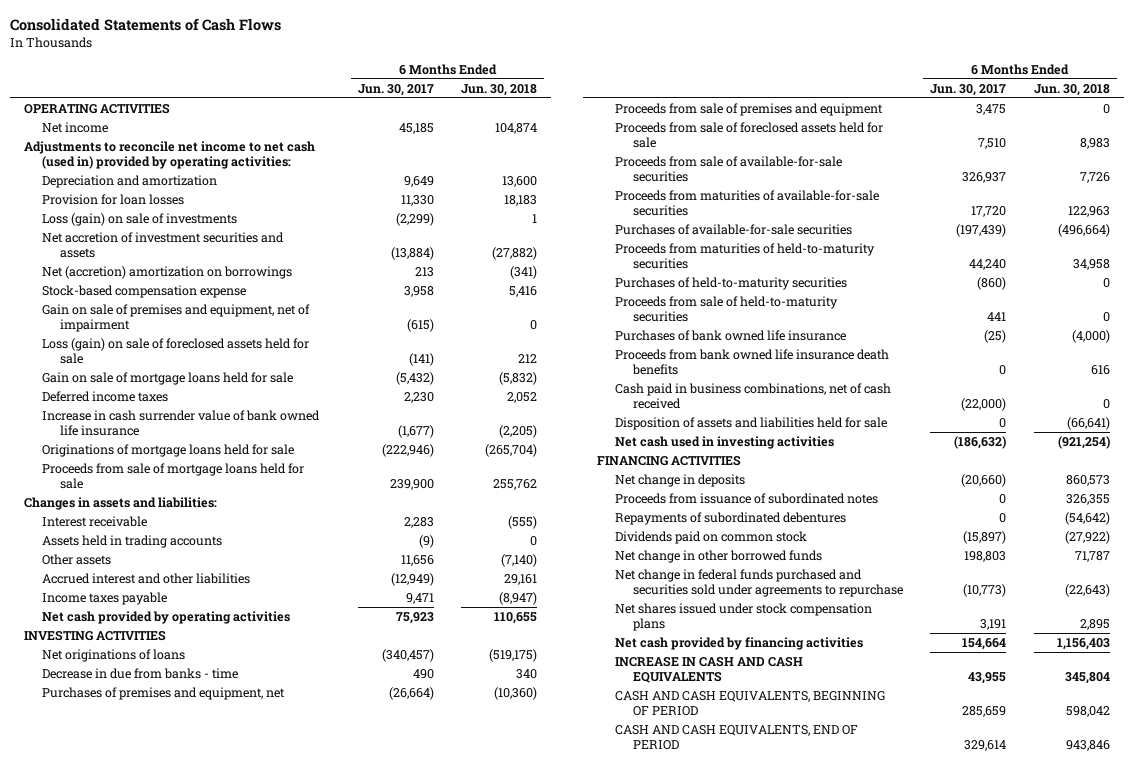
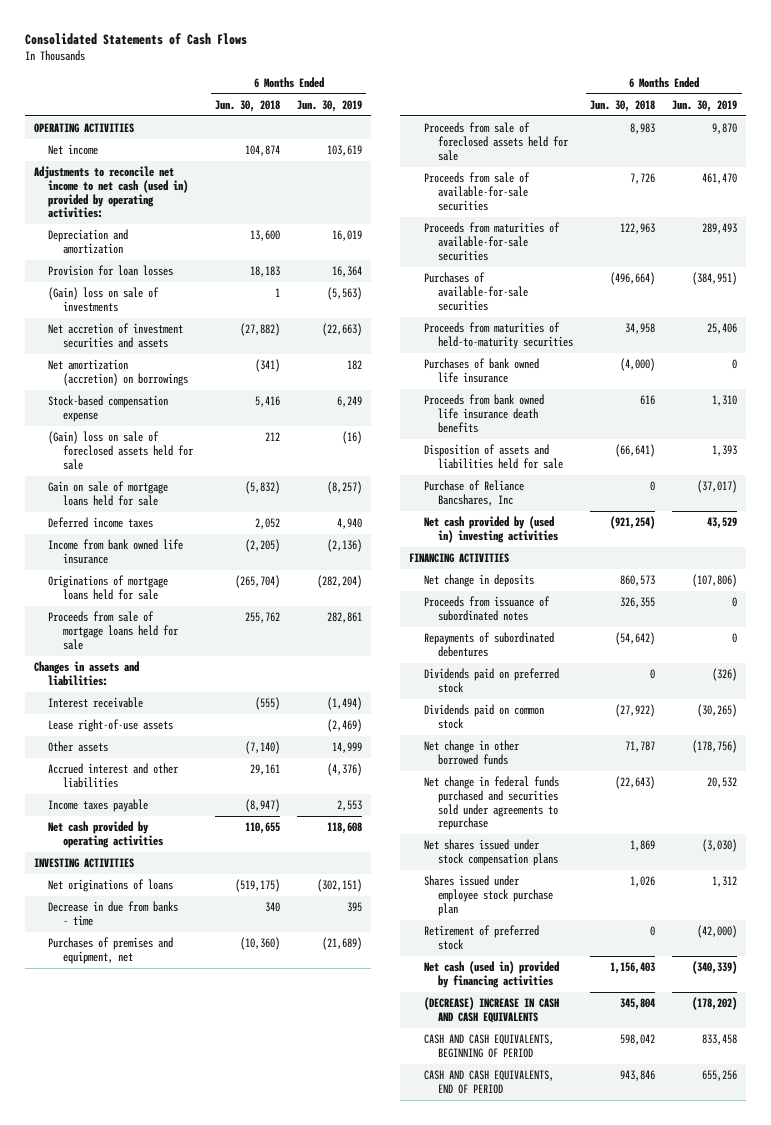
[357,83,434,96] Jun. 30, 2017 -> none
none -> [297,99,363,112] Jun. 30, 2019
[42,212,238,226] Loss (gain) on sale of investments -> [48,287,160,312] (Gain) loss on sale of investments
[42,265,293,279] Net (accretion) amortization on borrowings -> [48,359,189,386] Net amortization (accretion) on borrowings
[42,303,311,332] Gain on sale of premises and equipment, net of impairment -> none
[42,337,310,364] Loss (gain) on sale of foreclosed assets held for sale -> [48,431,195,470] (Gain) loss on sale of foreclosed assets held for sale
[42,409,321,436] Increase in cash surrender value of bank owned life insurance -> [48,539,184,564] Income from bank owned life insurance
[42,534,223,548] Assets held in trading accounts -> none
none -> [48,719,174,733] Lease right-of-use assets
[614,102,883,116] Proceeds from sale of premises and equipment -> none
[614,276,847,290] Purchases of held-to-maturity securities -> none
[614,295,838,322] Proceeds from sale of held-to-maturity securities -> none
[614,382,891,409] Cash paid in business combinations, net of cash received -> none
none -> [423,480,524,506] Purchase of Reliance Bancshares, Inc
[614,435,834,449] Net cash used in investing activities -> [423,516,559,543] Net cash provided by (used in) investing activities
none -> [423,668,559,693] Dividends paid on preferred stock
[1079,618,1110,630] 2,895 -> [630,840,656,852] 1,869
none -> [423,875,554,916] Shares issued under employee stock purchase plan
none -> [423,925,539,950] Retirement of preferred stock
[614,636,863,650] Net cash provided by financing activities -> [423,961,559,988] Net cash (used in) provided by financing activities
[614,655,803,683] INCREASE IN CASH AND CASH EQUIVALENTS -> [423,997,559,1023] (DECREASE) INCREASE IN CASH AND CASH EQUIVALENTS

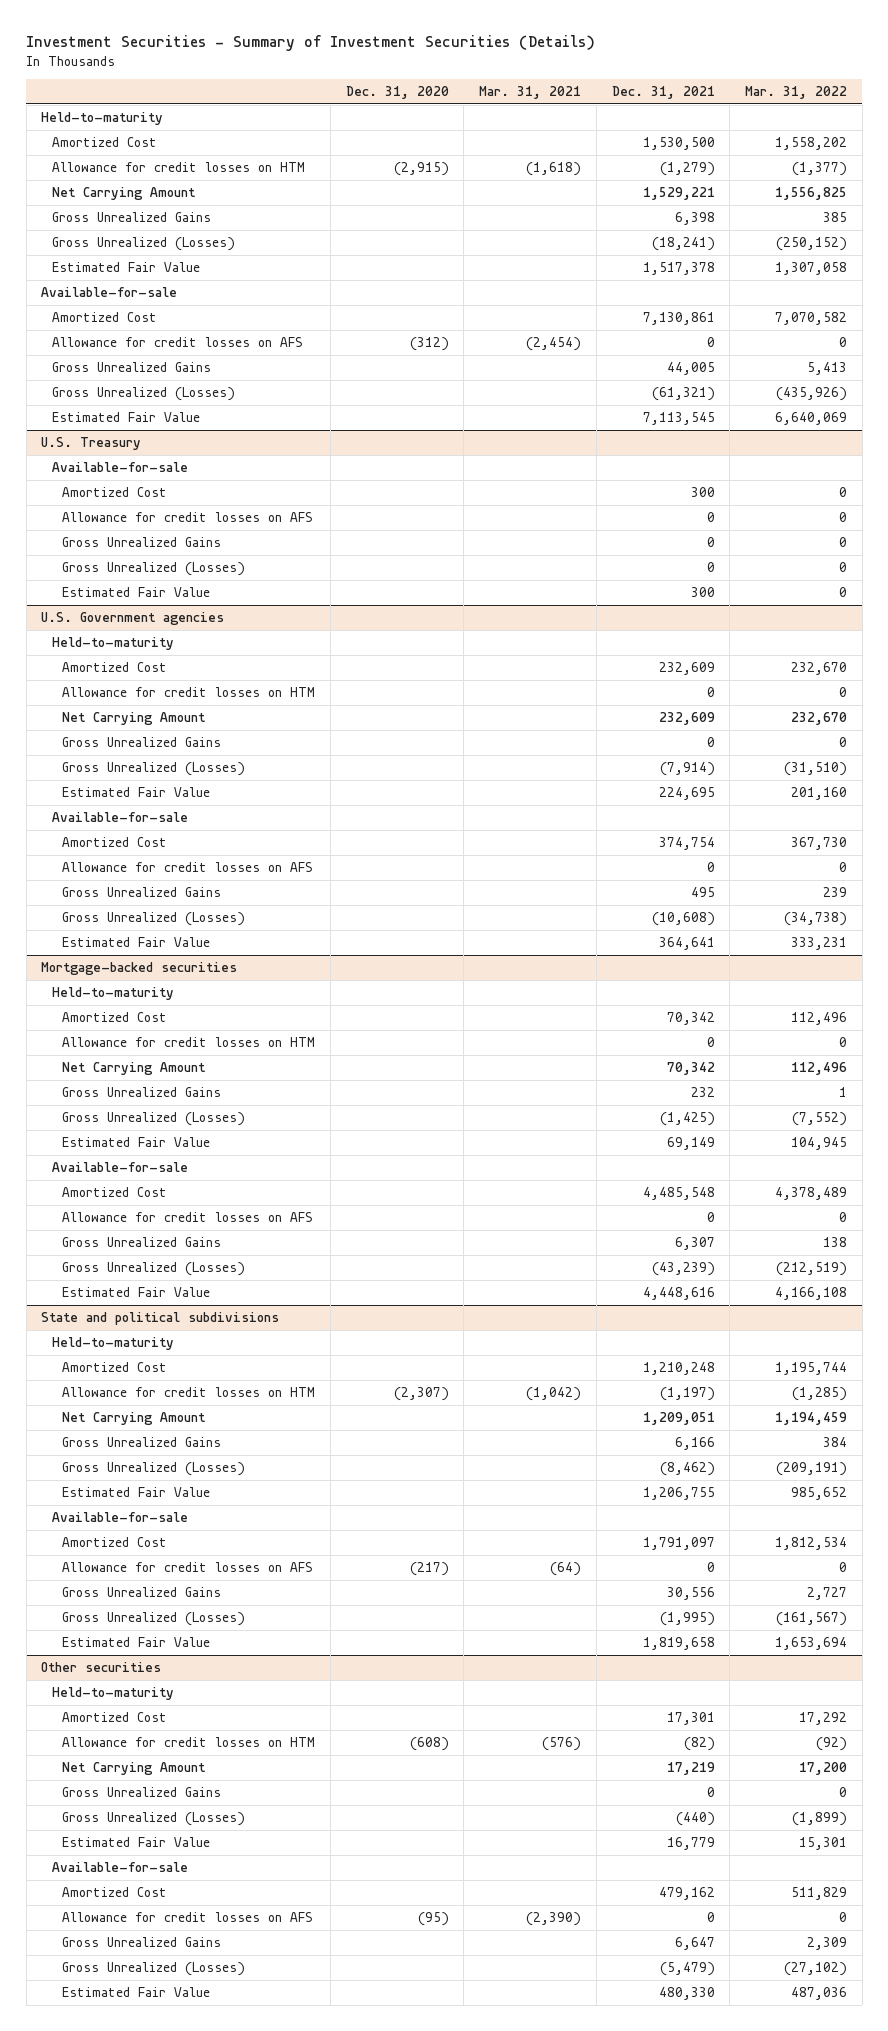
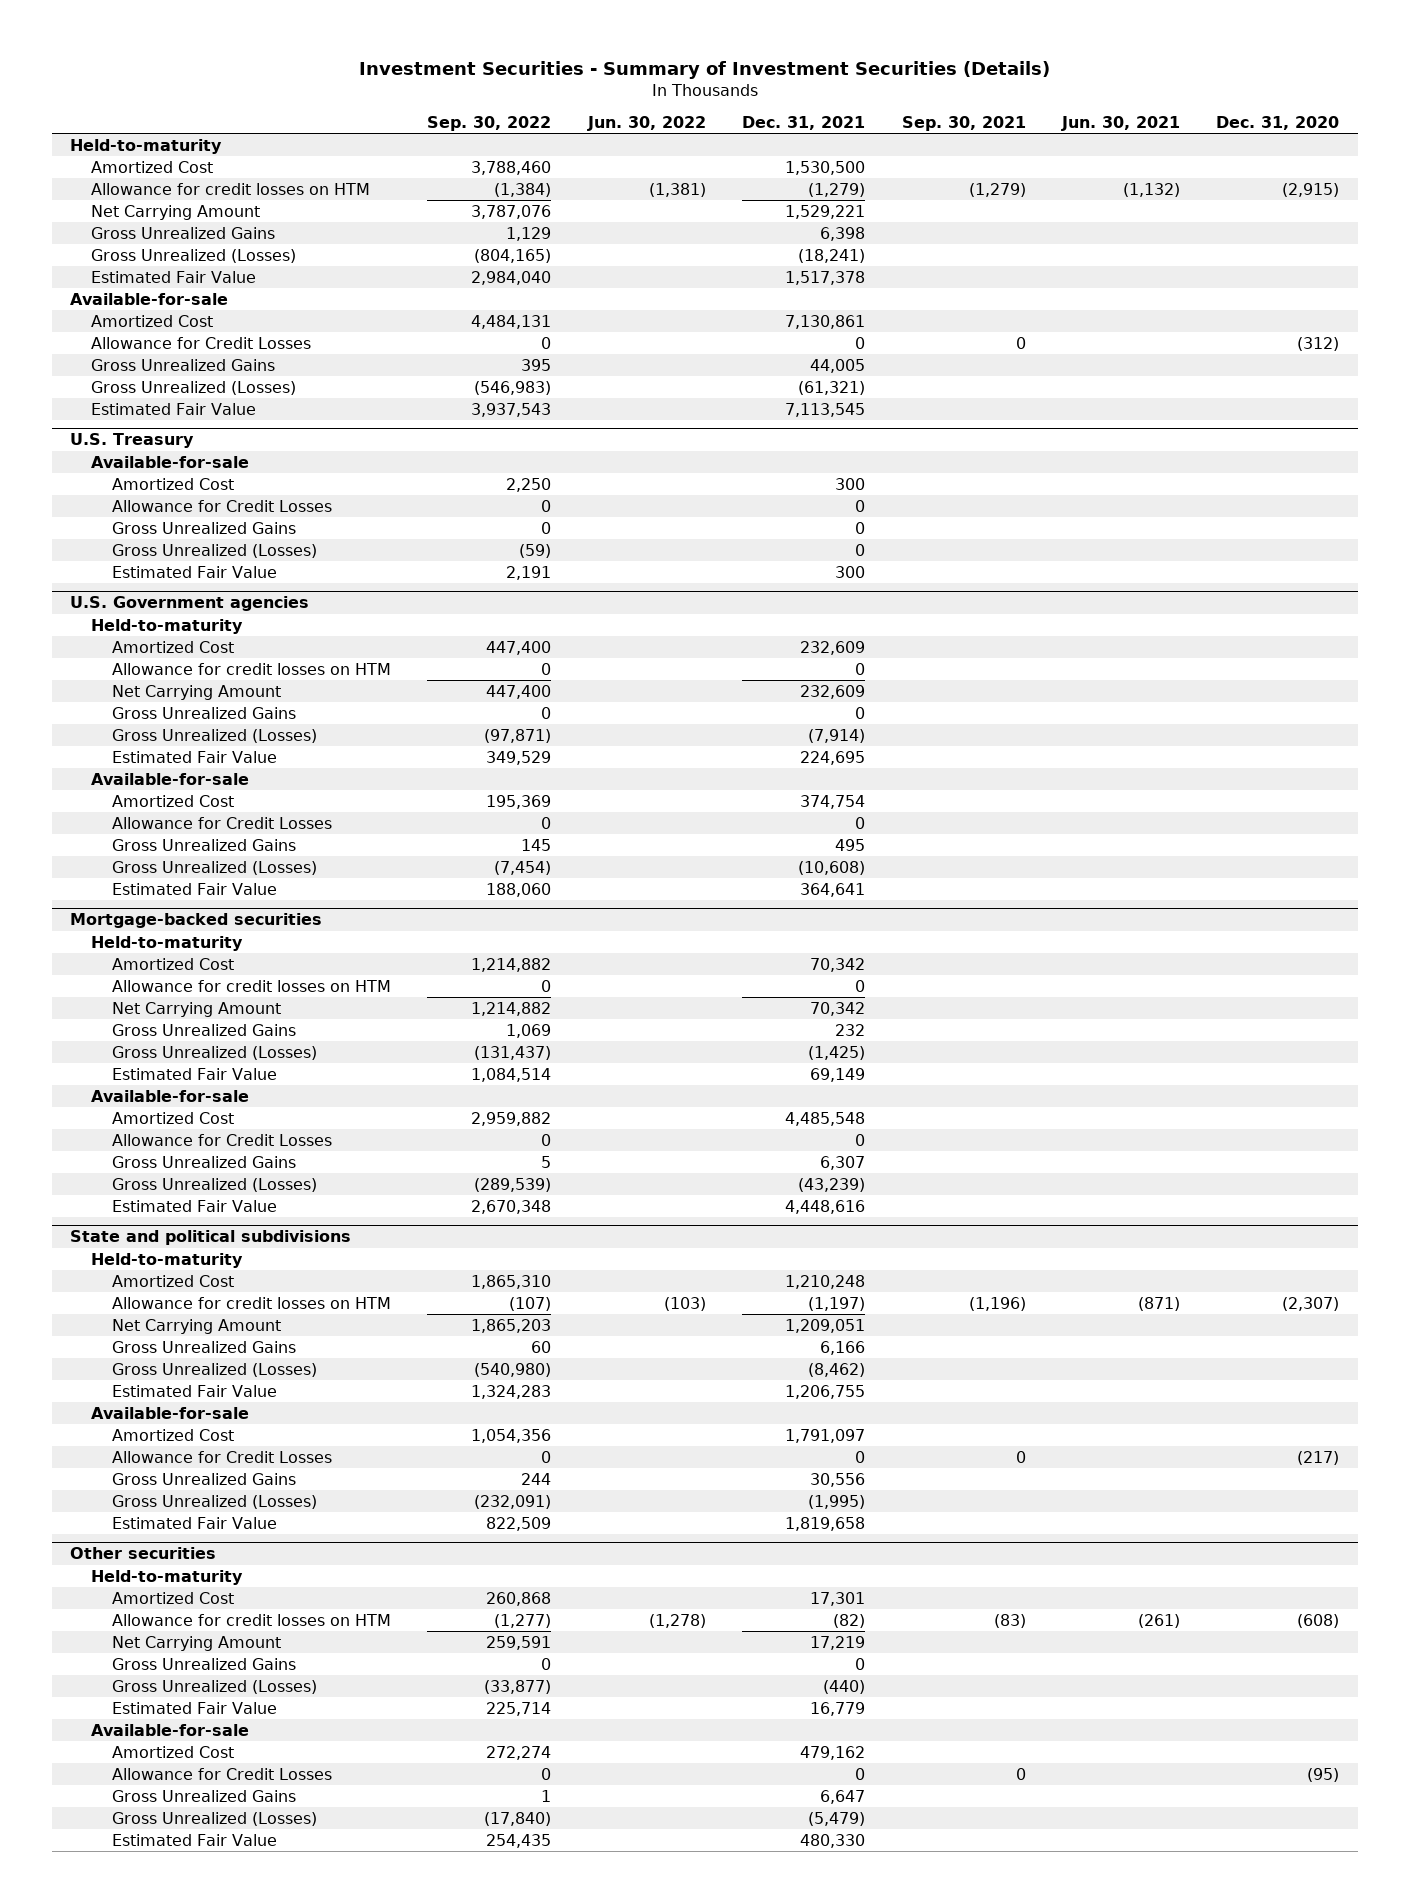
[479,86,582,100] Mar. 31, 2021 -> none
[744,86,847,100] Mar. 31, 2022 -> none
none -> [427,115,552,131] Sep. 30, 2022
none -> [586,115,706,131] Jun. 30, 2022
none -> [901,115,1026,131] Sep. 30, 2021
none -> [1060,115,1180,131] Jun. 30, 2021
[51,336,303,347] Allowance for credit losses on AFS -> [90,336,311,349] Allowance for Credit Losses
[62,511,314,522] Allowance for credit losses on AFS -> [112,499,333,512] Allowance for Credit Losses
[62,861,314,872] Allowance for credit losses on AFS -> [112,816,333,829] Allowance for Credit Losses
[62,1211,314,1222] Allowance for credit losses on AFS -> [112,1133,333,1146] Allowance for Credit Losses
[62,1561,314,1572] Allowance for credit losses on AFS -> [112,1450,333,1463] Allowance for Credit Losses
[62,1911,314,1922] Allowance for credit losses on AFS -> [112,1767,333,1780] Allowance for Credit Losses

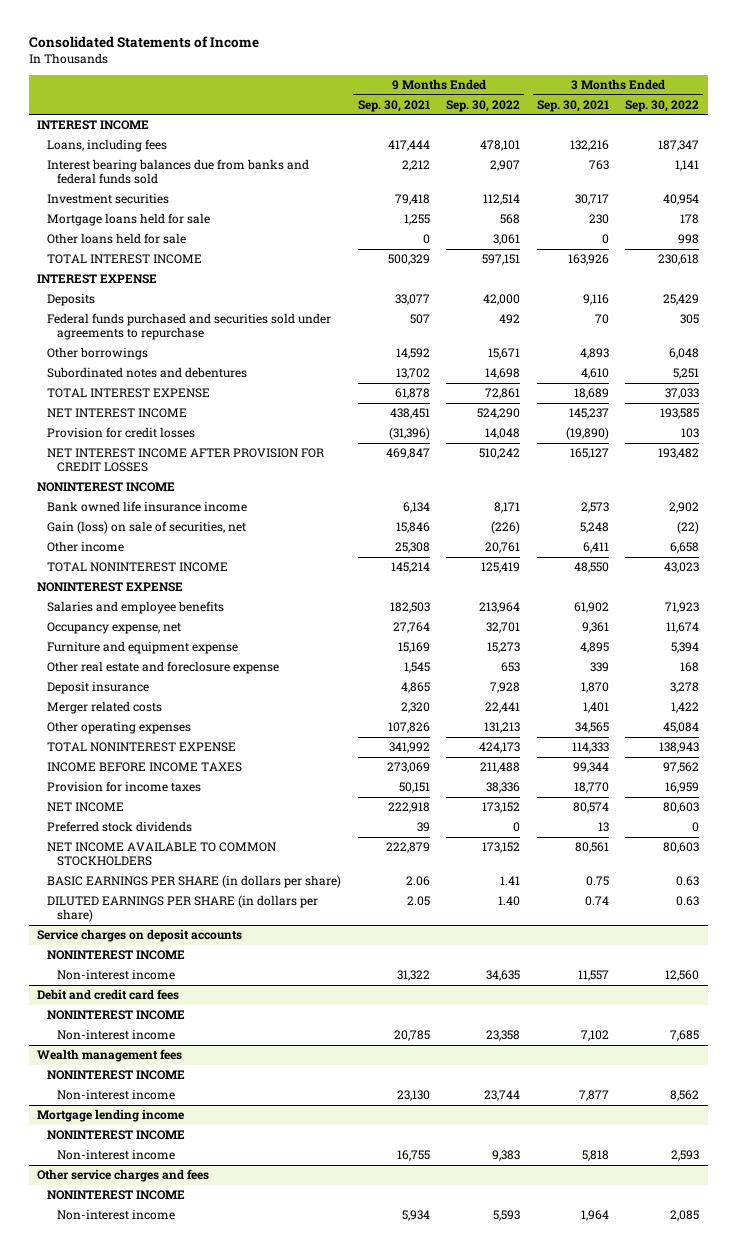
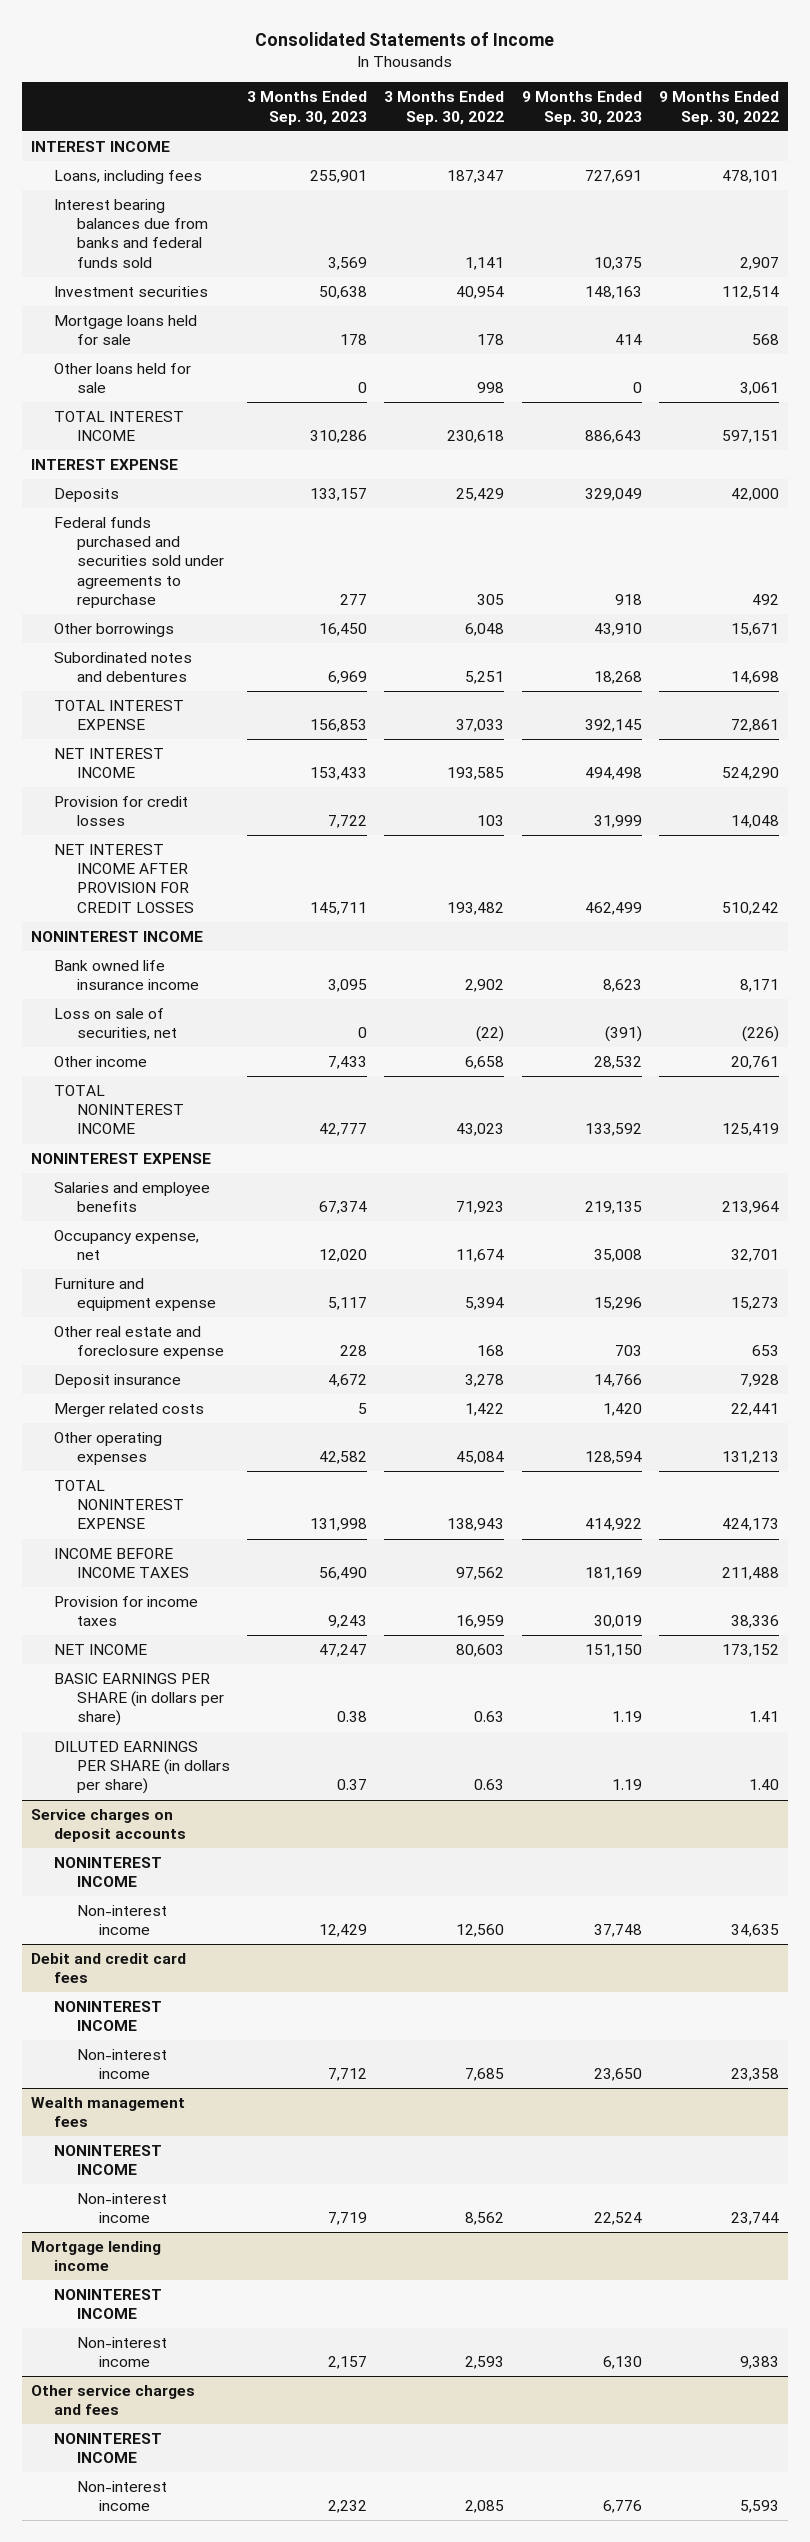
[357,99,430,112] Sep. 30, 2021 -> none
[536,99,609,112] Sep. 30, 2021 -> none
none -> [246,91,367,125] 3 Months Ended Sep. 30, 2023
none -> [521,91,642,125] 9 Months Ended Sep. 30, 2023
[46,521,246,535] Gain (loss) on sale of securities, net -> [53,1008,177,1041] Loss on sale of securities, net
[46,821,192,833] Preferred stock dividends -> none
[46,842,276,867] NET INCOME AVAILABLE TO COMMON STOCKHOLDERS -> none

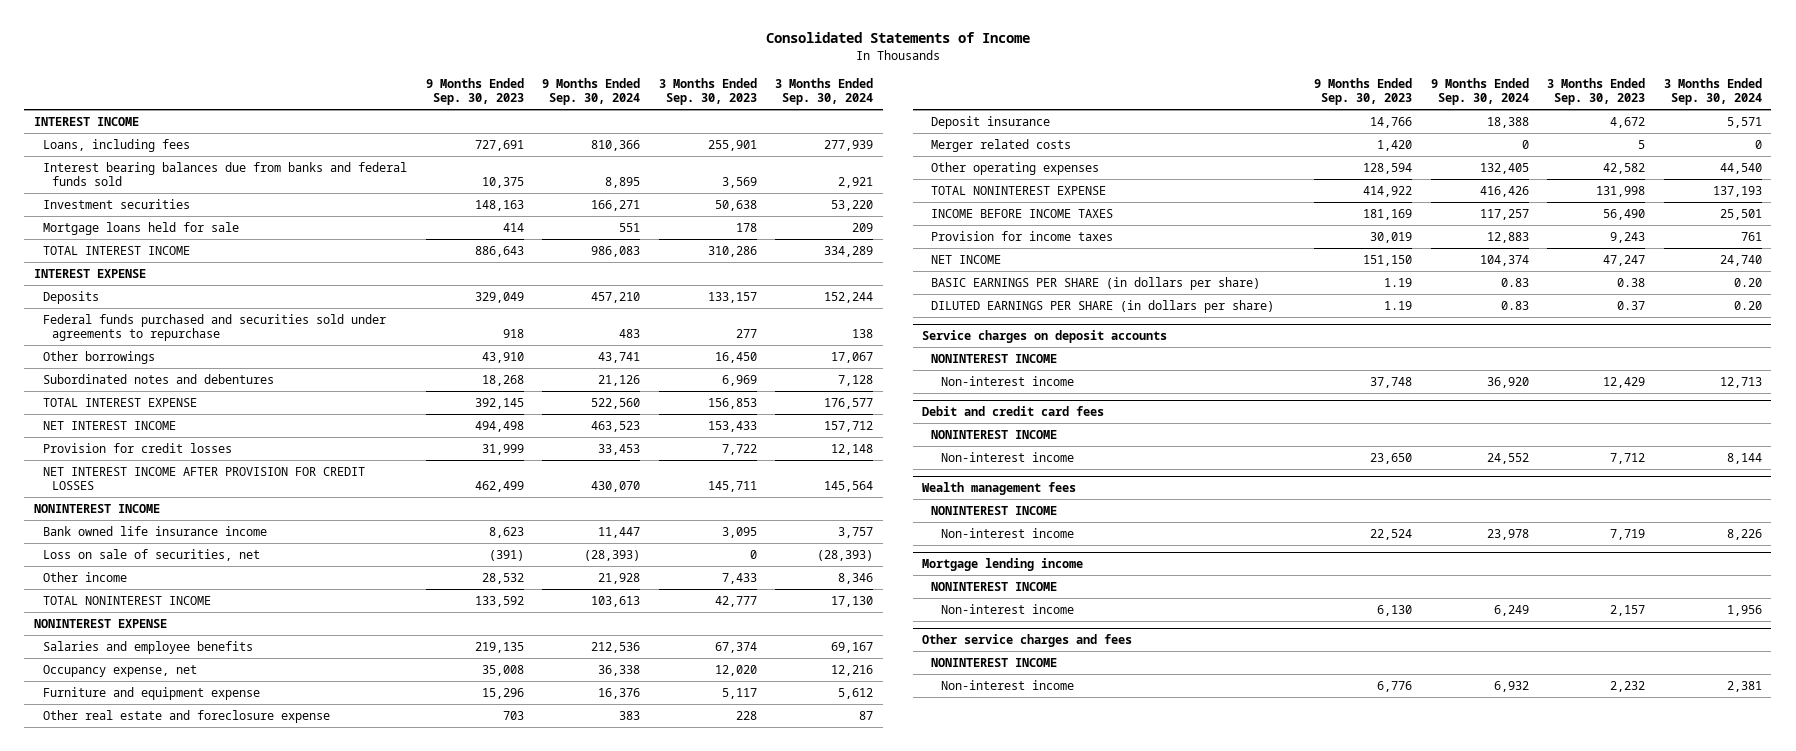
[384,91,505,125] 3 Months Ended Sep. 30, 2022 -> none
[658,91,779,125] 9 Months Ended Sep. 30, 2022 -> none
none -> [542,77,641,106] 9 Months Ended Sep. 30, 2024
none -> [775,77,874,106] 3 Months Ended Sep. 30, 2024
[53,363,191,394] Other loans held for sale -> none

